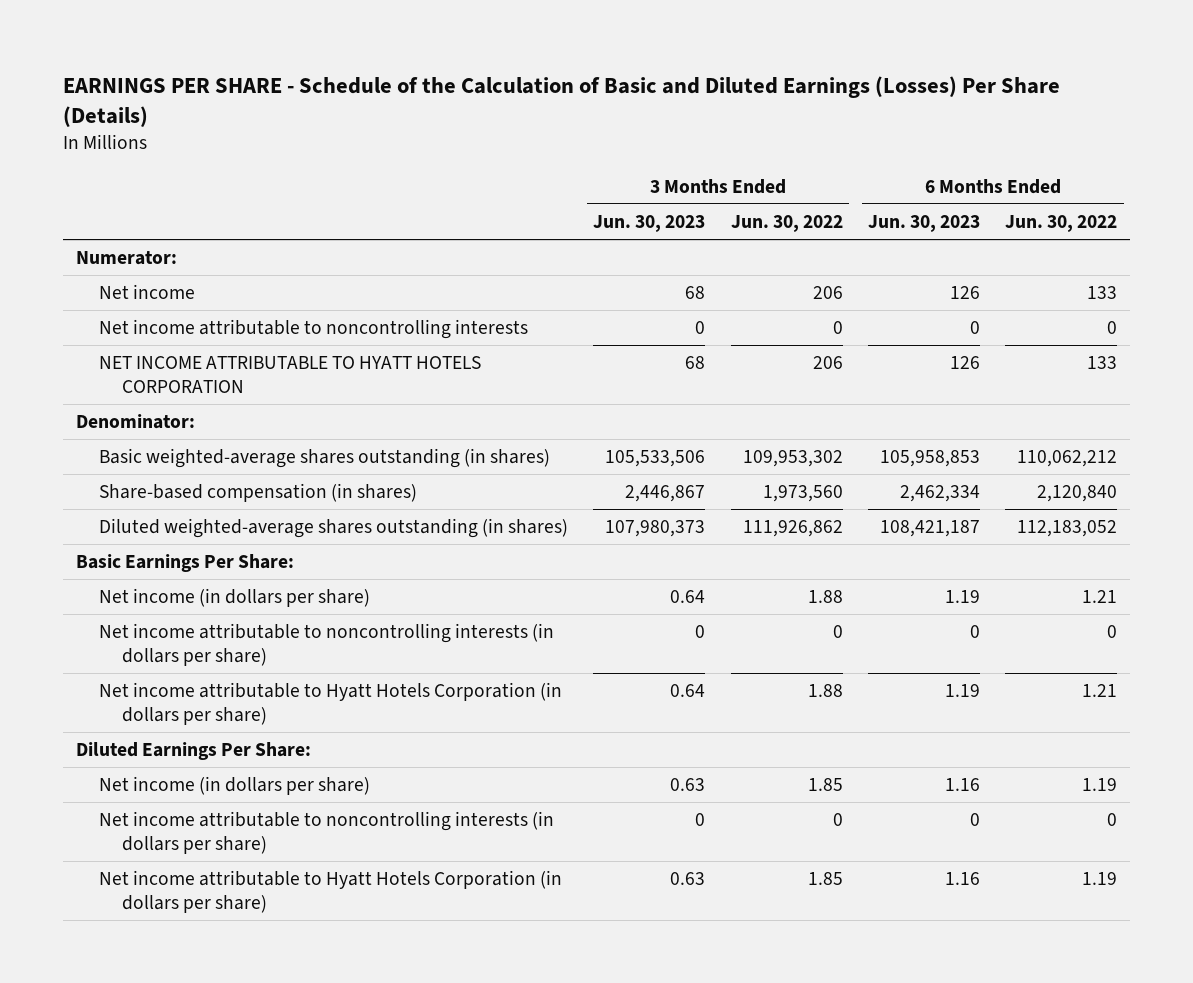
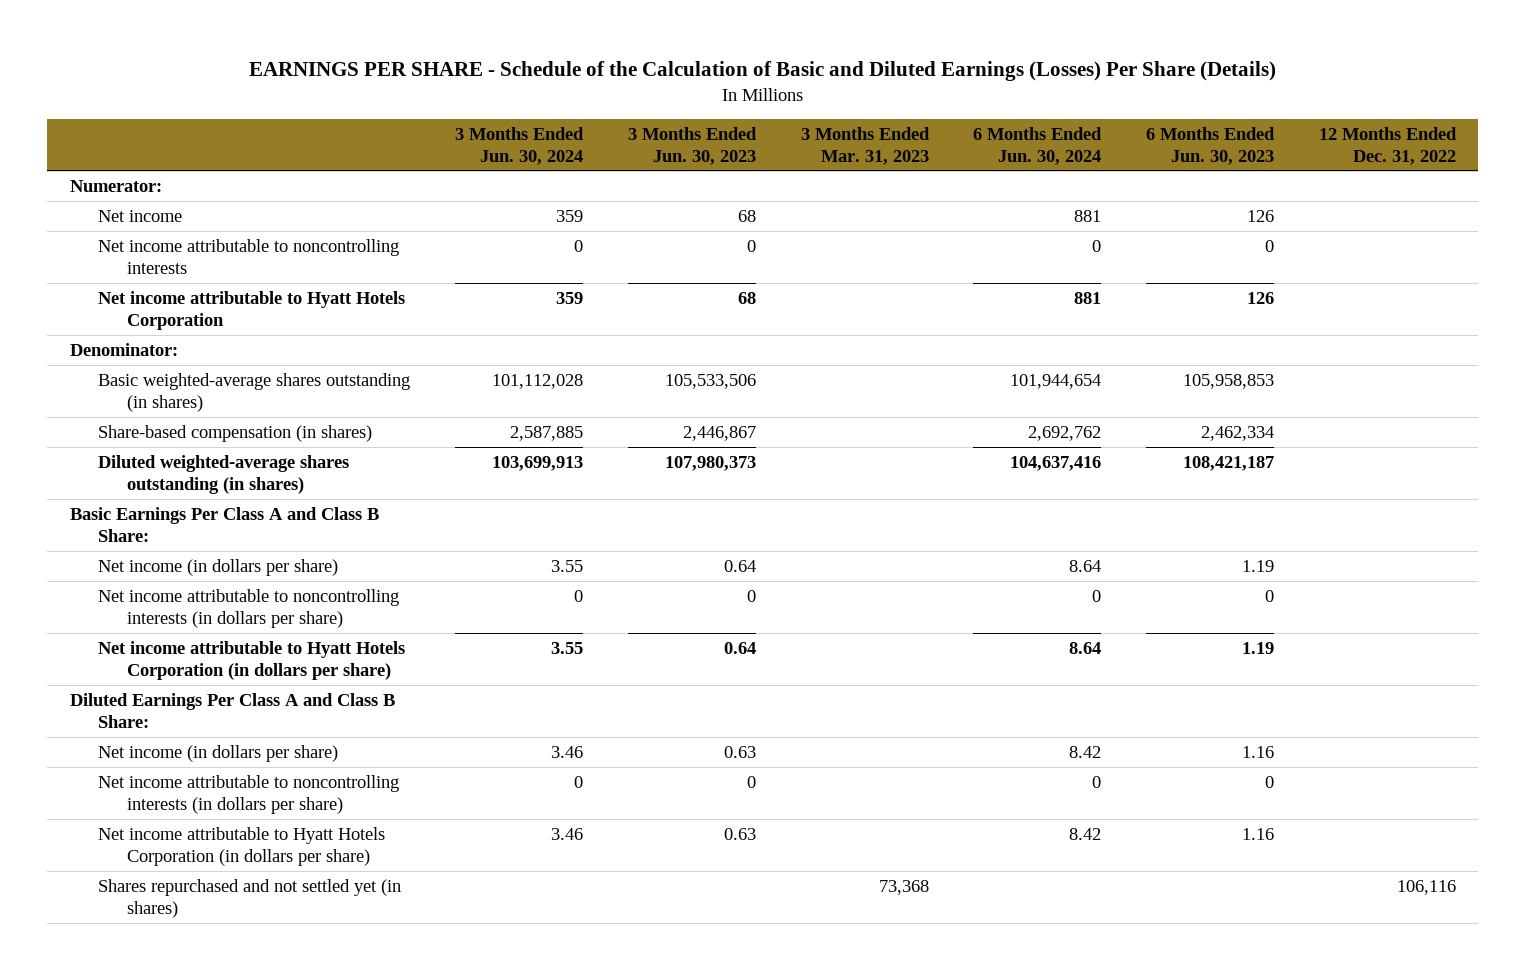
[730,214,843,232] Jun. 30, 2022 -> none
[1005,214,1118,232] Jun. 30, 2022 -> none
none -> [455,126,585,165] 3 Months Ended Jun. 30, 2024
none -> [800,126,930,165] 3 Months Ended Mar. 31, 2023
none -> [973,126,1103,165] 6 Months Ended Jun. 30, 2024
none -> [1318,126,1457,165] 12 Months Ended Dec. 31, 2022
[98,355,481,393] NET INCOME ATTRIBUTABLE TO HYATT HOTELS CORPORATION -> [98,290,406,330] Net income attributable to Hyatt Hotels Corporation
[75,553,294,572] Basic Earnings Per Share: -> [69,506,379,542] Basic Earnings Per Class A and Class B Share:
[75,741,311,760] Diluted Earnings Per Share: -> [69,692,395,728] Diluted Earnings Per Class A and Class B Share:
none -> [98,878,402,918] Shares repurchased and not settled yet (in shares)

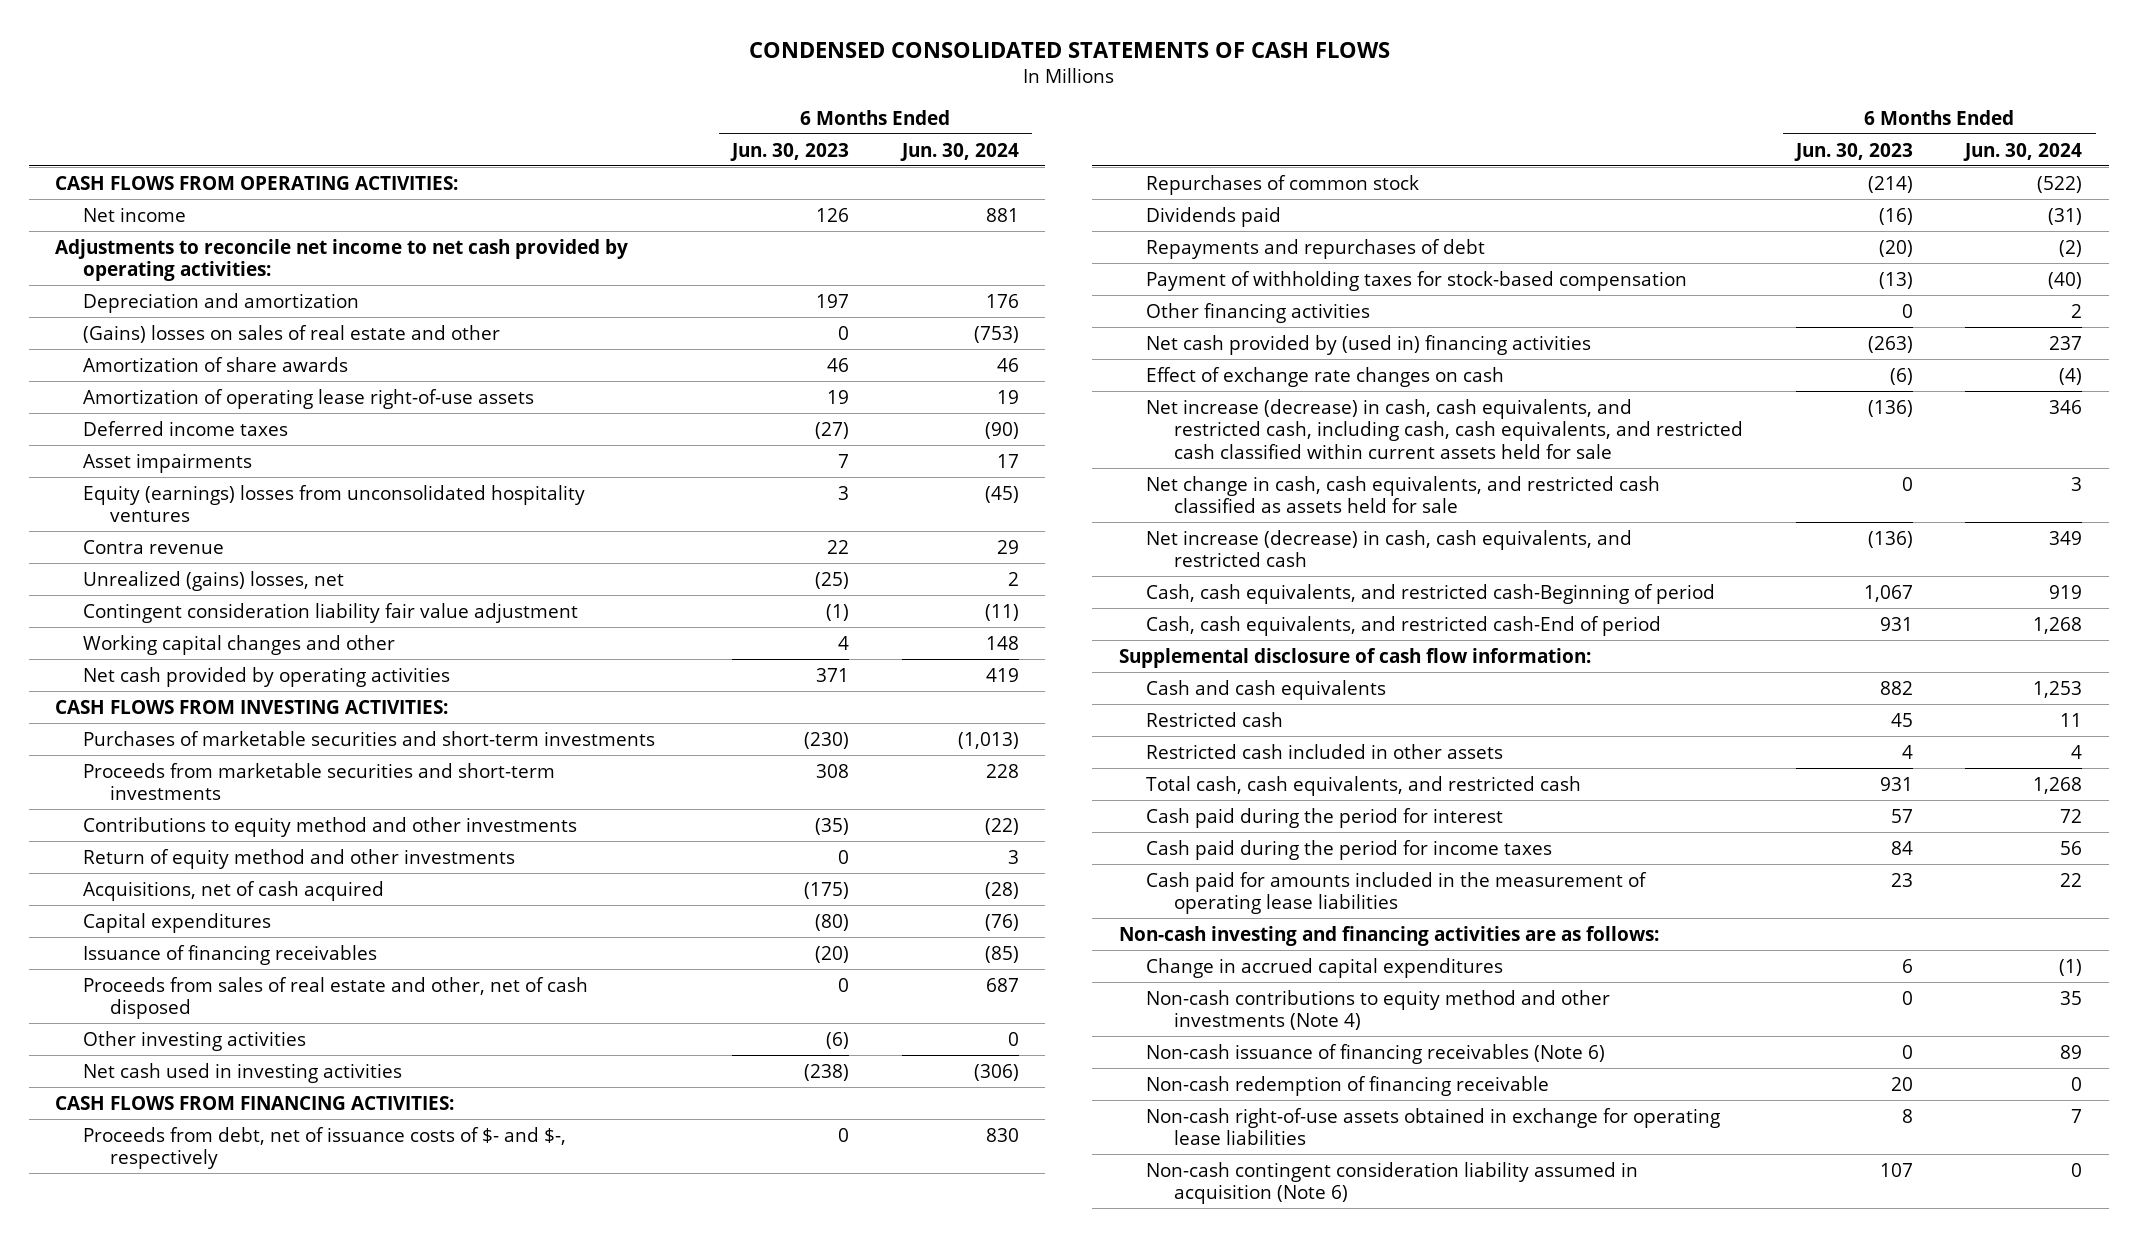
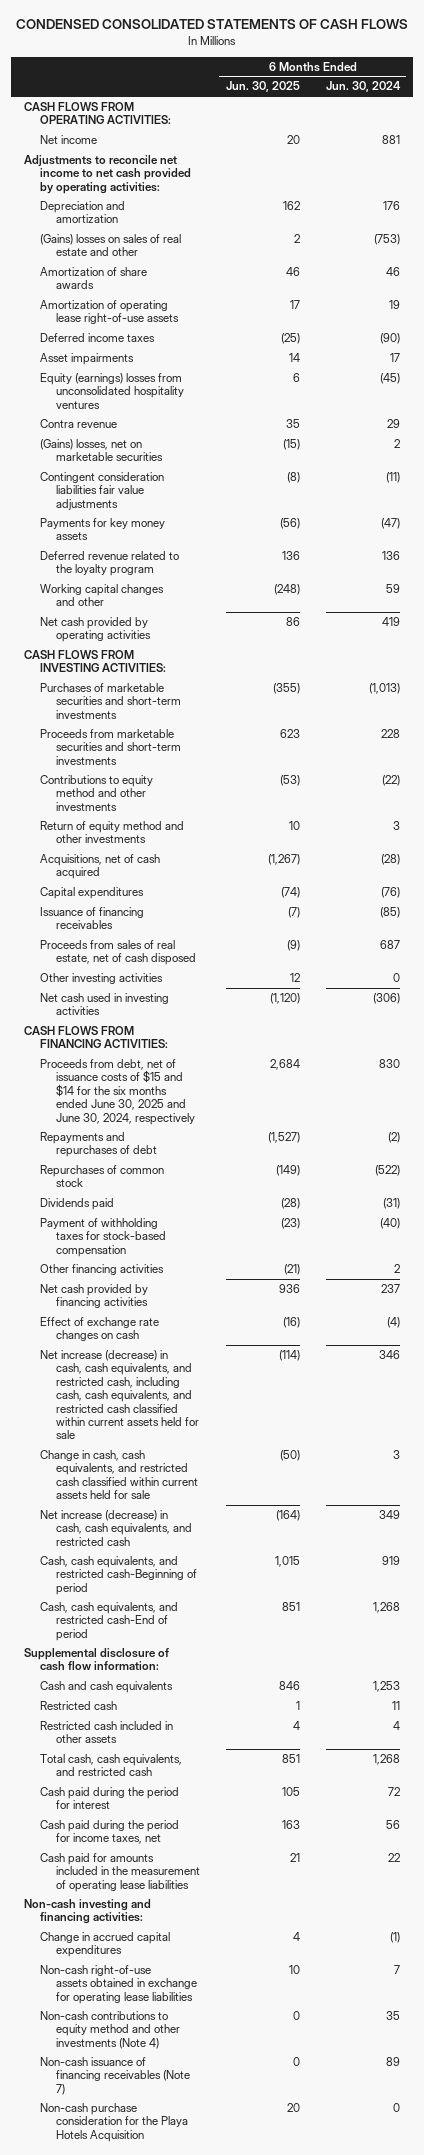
[730,142,850,161] Jun. 30, 2023 -> none
none -> [225,81,300,93] Jun. 30, 2025
[82,570,344,591] Unrealized (gains) losses, net -> [39,439,163,462] (Gains) losses, net on marketable securities
[82,602,578,623] Contingent consideration liability fair value adjustment -> [39,472,164,510] Contingent consideration liabilities fair value adjustments
none -> [39,518,165,541] Payments for key money assets
none -> [39,551,179,577] Deferred revenue related to the loyalty program
[985,635,1019,650] 148 -> [385,584,400,594] 59
[82,976,588,1020] Proceeds from sales of real estate and other, net of cash disposed -> [39,940,196,966] Proceeds from sales of real estate, net of cash disposed
[82,1126,566,1170] Proceeds from debt, net of issuance costs of $- and $-, respectively -> [39,1059,195,1125] Proceeds from debt, net of issuance costs of $15 and $14 for the six months ended June 30, 2025 and June 30, 2024, respectively
[1146,238,1486,259] Repayments and repurchases of debt -> [39,1132,157,1158] Repayments and repurchases of debt
[1146,334,1592,355] Net cash provided by (used in) financing activities -> [39,1284,148,1309] Net cash provided by financing activities
[1146,475,1661,514] Net change in cash, cash equivalents, and restricted cash classified as assets held for sale -> [39,1450,198,1500] Change in cash, cash equivalents, and restricted cash classified within current assets held for sale
[1146,839,1553,860] Cash paid during the period for income taxes -> [39,1820,179,1845] Cash paid during the period for income taxes, net
[1118,925,1659,946] Non-cash investing and financing activities are as follows: -> [24,1899,152,1925] Non-cash investing and financing activities:
[1146,1043,1606,1064] Non-cash issuance of financing receivables (Note 6) -> none
[1146,1075,1550,1096] Non-cash redemption of financing receivable -> none
[1146,1161,1639,1205] Non-cash contingent consideration liability assumed in acquisition (Note 6) -> none
[1146,989,1611,1031] Non-cash contributions to equity method and other investments (Note 4) -> [39,2011,180,2049] Non-cash contributions to equity method and other investments (Note 4)
none -> [39,2057,190,2095] Non-cash issuance of financing receivables (Note 7)
none -> [39,2103,188,2142] Non-cash purchase consideration for the Playa Hotels Acquisition

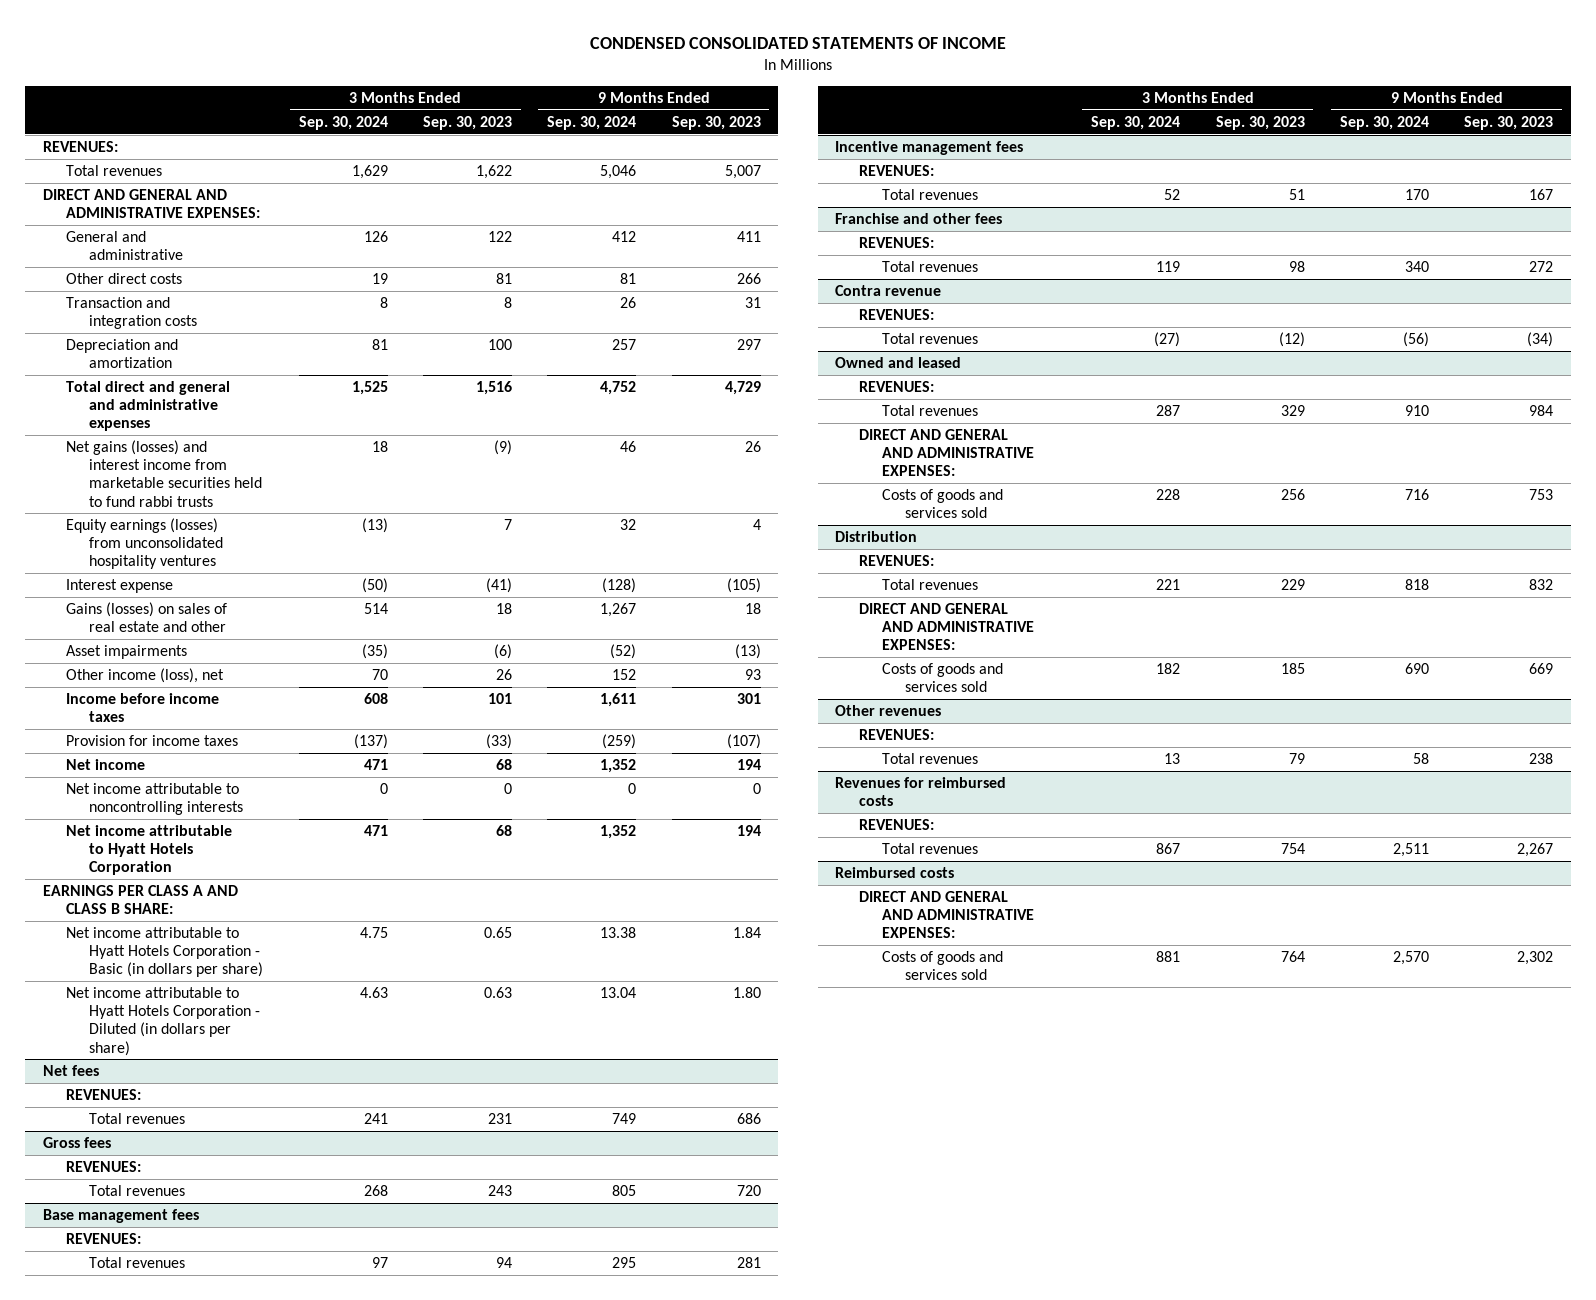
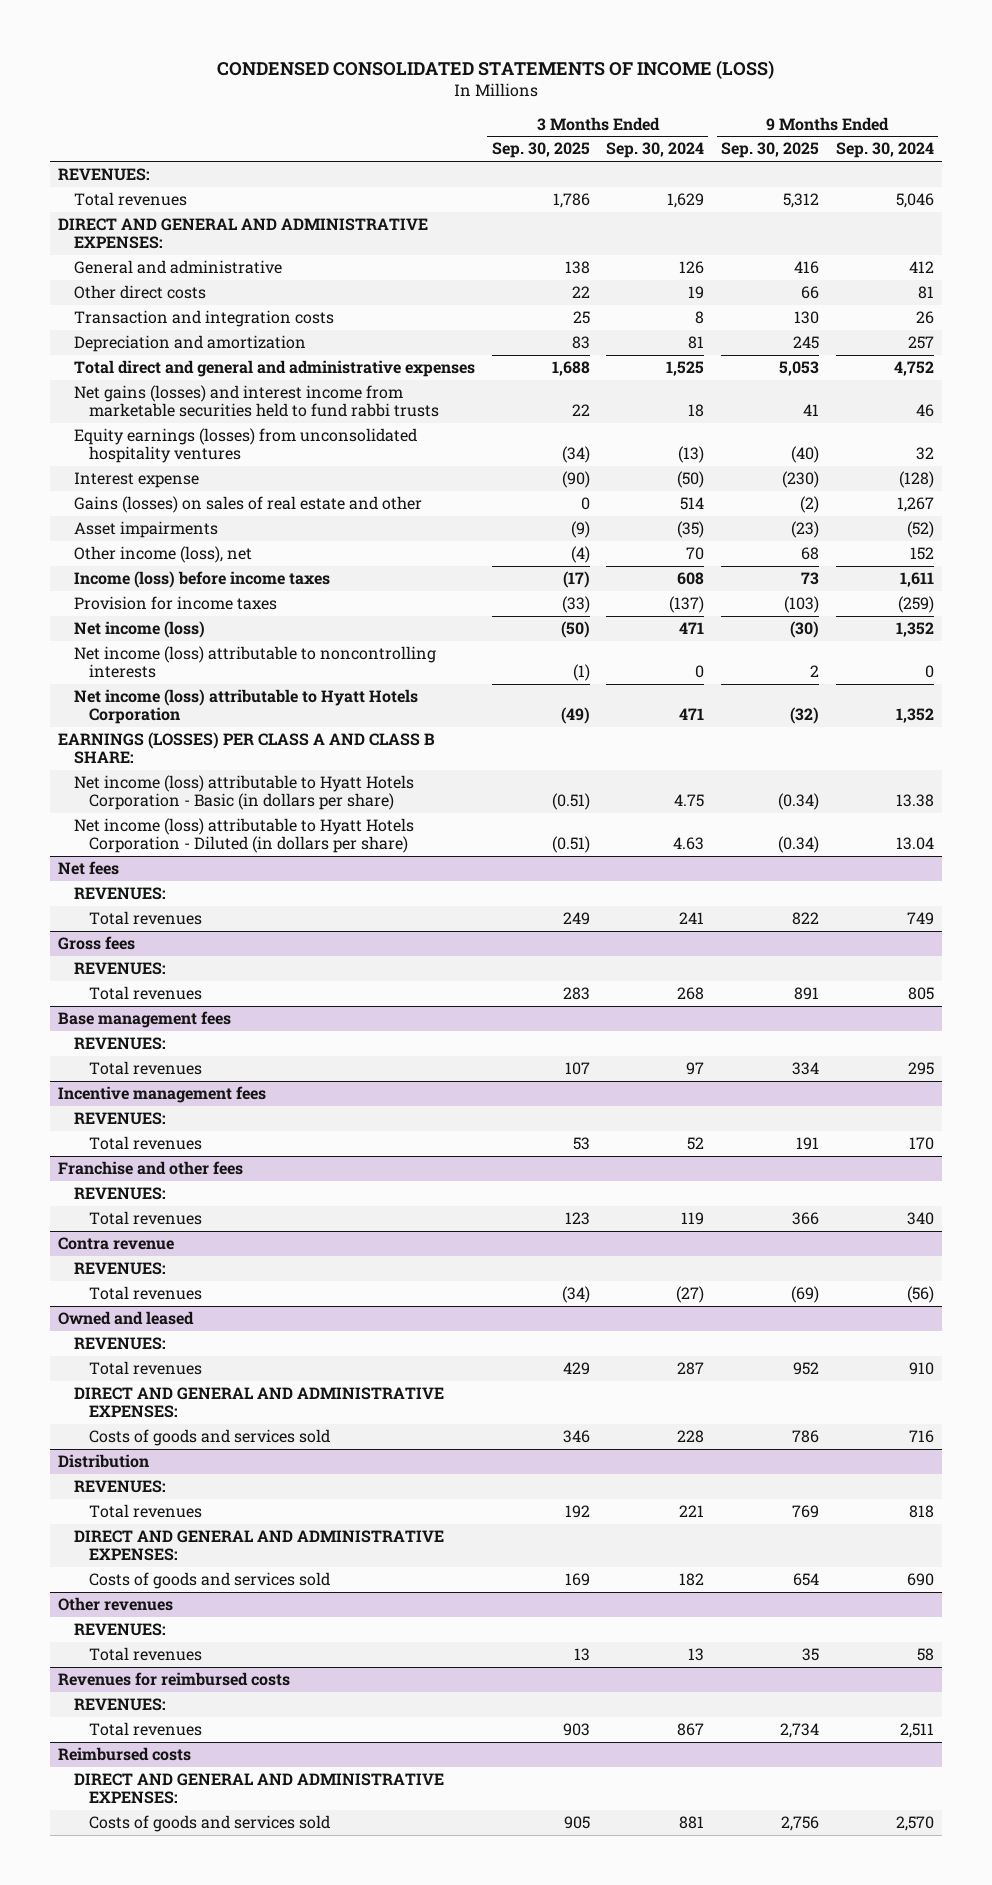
[589,37,1006,50] CONDENSED CONSOLIDATED STATEMENTS OF INCOME -> [216,59,774,79] CONDENSED CONSOLIDATED STATEMENTS OF INCOME (LOSS)
[422,115,512,130] Sep. 30, 2023 -> none
[671,115,761,130] Sep. 30, 2023 -> none
none -> [491,142,590,159] Sep. 30, 2025
none -> [720,142,819,159] Sep. 30, 2025
[65,692,219,723] Income before income taxes -> [73,571,330,589] Income (loss) before income taxes
[65,758,145,770] Net income -> [73,621,205,639] Net income (loss)
[65,782,244,816] Net income attributable to noncontrolling interests -> [73,646,436,679] Net income (loss) attributable to noncontrolling interests
[65,824,232,876] Net income attributable to Hyatt Hotels Corporation -> [73,689,418,725] Net income (loss) attributable to Hyatt Hotels Corporation
[42,884,238,915] EARNINGS PER CLASS A AND CLASS B SHARE: -> [58,732,436,765] EARNINGS (LOSSES) PER CLASS A AND CLASS B SHARE:
[65,926,264,978] Net income attributable to Hyatt Hotels Corporation - Basic (in dollars per share) -> [73,775,414,811] Net income (loss) attributable to Hyatt Hotels Corporation - Basic (in dollars per share)
[65,986,261,1056] Net income attributable to Hyatt Hotels Corporation - Diluted (in dollars per share) -> [73,818,414,854] Net income (loss) attributable to Hyatt Hotels Corporation - Diluted (in dollars per share)

